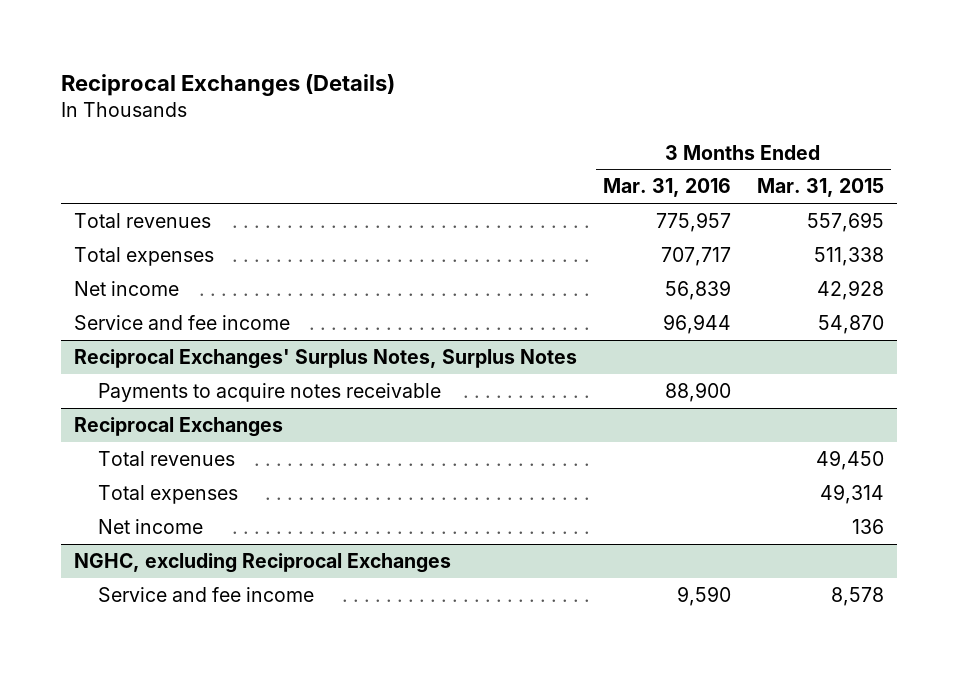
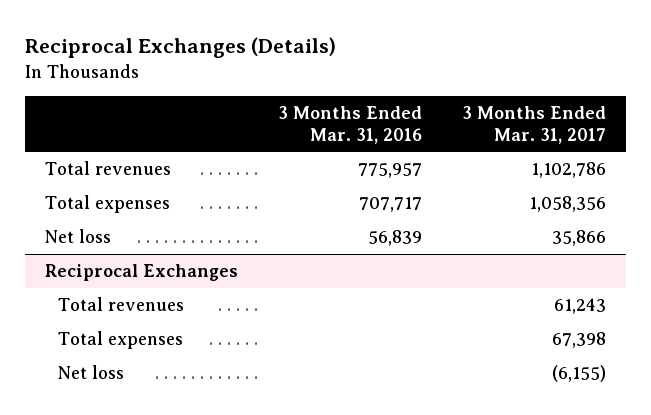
[757,178,885,198] Mar. 31, 2015 -> none
none -> [461,106,606,144] 3 Months Ended Mar. 31, 2017
[73,314,290,330] Service and fee income -> none
[73,348,577,369] Reciprocal Exchanges' Surplus Notes, Surplus Notes -> none
[97,382,441,402] Payments to acquire notes receivable -> none
[73,280,179,296] Net income -> [44,229,111,244] Net loss
[73,552,451,573] NGHC, excluding Reciprocal Exchanges -> none
[97,586,314,602] Service and fee income -> none
[97,518,203,534] Net income -> [58,365,125,380] Net loss

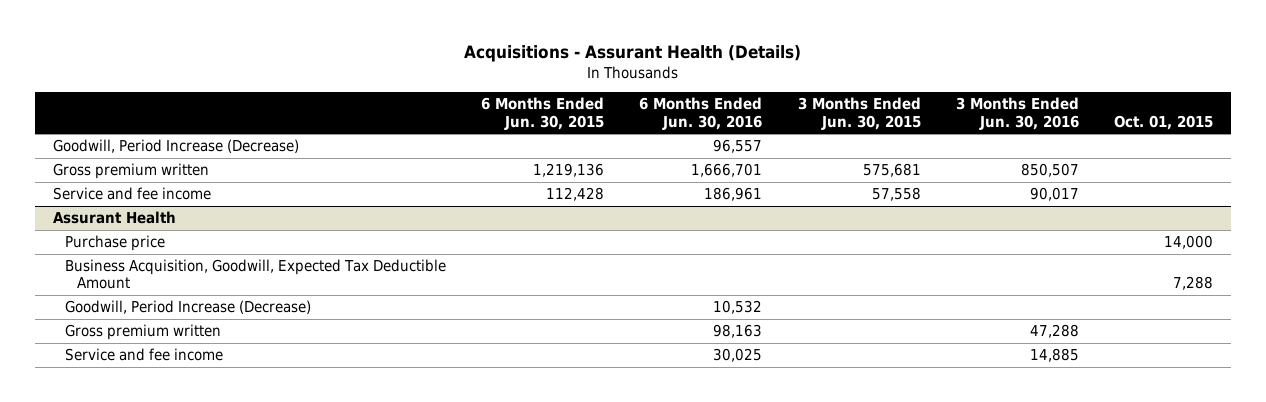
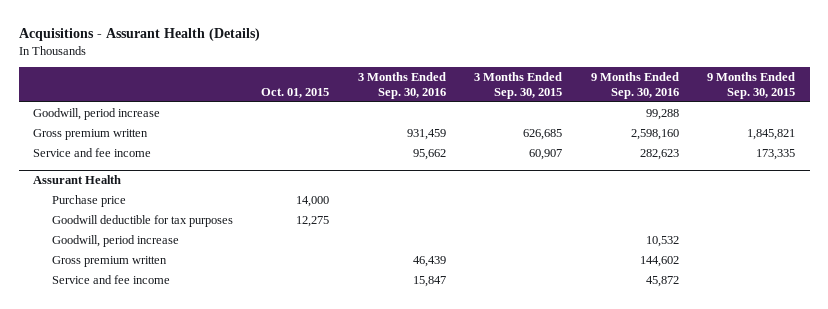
[481,97,605,130] 6 Months Ended Jun. 30, 2015 -> none
[639,97,763,130] 6 Months Ended Jun. 30, 2016 -> none
[797,97,921,130] 3 Months Ended Jun. 30, 2015 -> none
[956,97,1080,130] 3 Months Ended Jun. 30, 2016 -> none
none -> [357,71,446,100] 3 Months Ended Sep. 30, 2016
none -> [474,71,563,100] 3 Months Ended Sep. 30, 2015
none -> [590,71,679,100] 9 Months Ended Sep. 30, 2016
none -> [707,71,796,100] 9 Months Ended Sep. 30, 2015
[52,139,299,154] Goodwill, Period Increase (Decrease) -> [33,107,161,120] Goodwill, period increase
[64,259,446,290] Business Acquisition, Goodwill, Expected Tax Deductible Amount -> [51,214,233,227] Goodwill deductible for tax purposes
[1173,276,1214,291] 7,288 -> [296,215,330,227] 12,275
[64,300,311,315] Goodwill, Period Increase (Decrease) -> [51,234,179,247] Goodwill, period increase

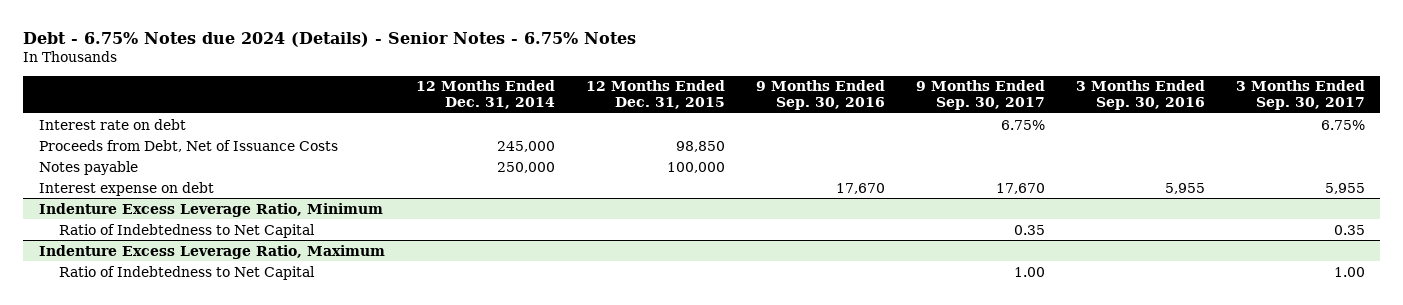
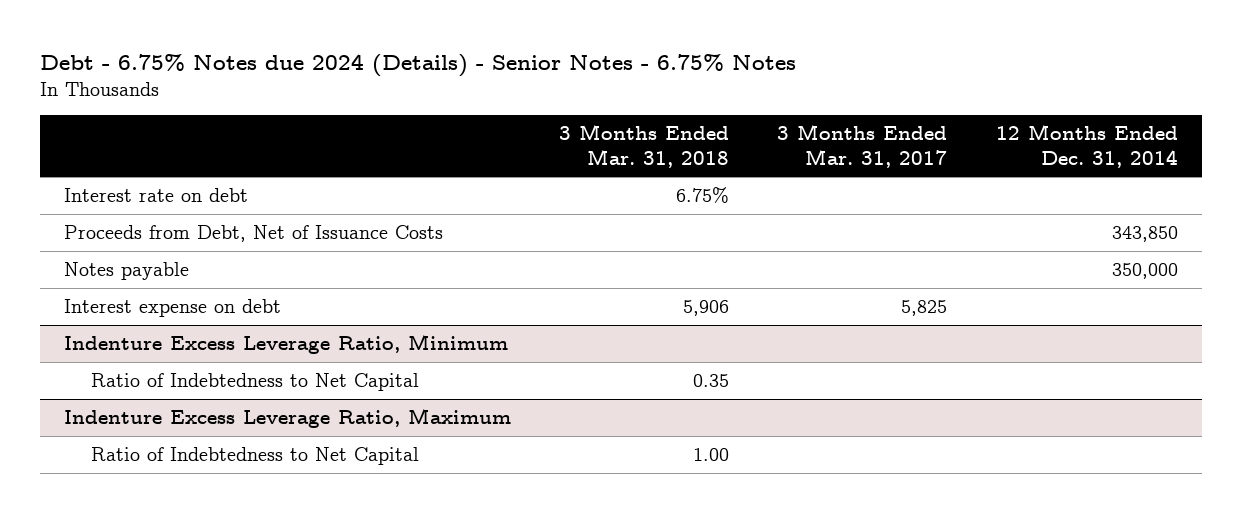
[585,80,725,110] 12 Months Ended Dec. 31, 2015 -> none
[755,80,885,111] 9 Months Ended Sep. 30, 2016 -> none
[915,80,1045,111] 9 Months Ended Sep. 30, 2017 -> none
[1075,80,1205,111] 3 Months Ended Sep. 30, 2016 -> none
[1235,80,1365,111] 3 Months Ended Sep. 30, 2017 -> none
none -> [558,124,729,168] 3 Months Ended Mar. 31, 2018
none -> [777,124,948,168] 3 Months Ended Mar. 31, 2017
[496,140,555,152] 245,000 -> [1111,226,1178,243] 343,850
[496,161,555,173] 250,000 -> [1111,263,1178,280] 350,000

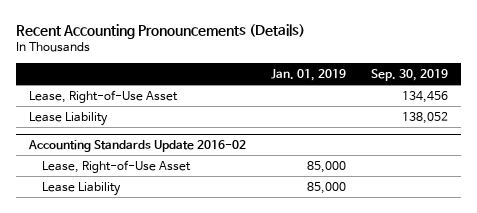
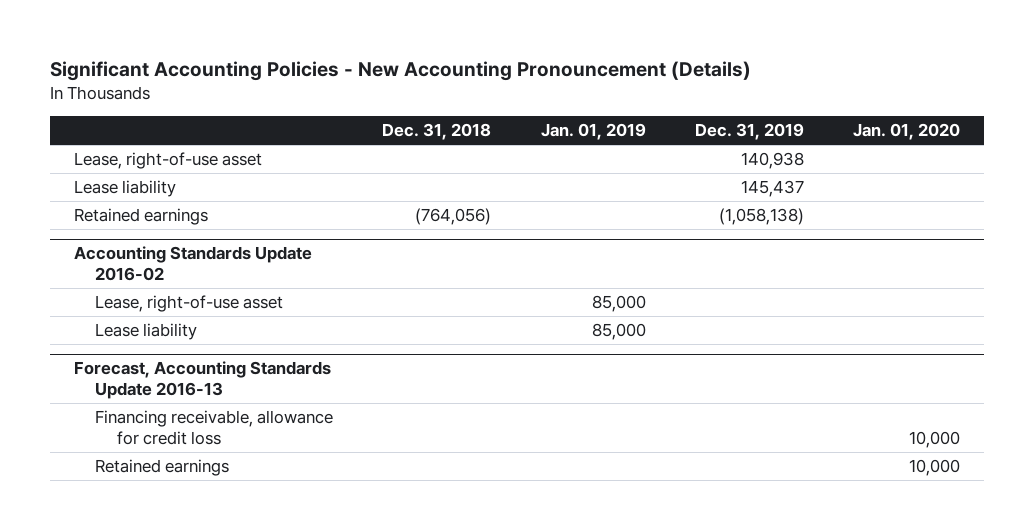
[16,23,306,39] Recent Accounting Pronouncements (Details) -> [49,61,751,82] Significant Accounting Policies - New Accounting Pronouncement (Details)
[371,69,449,82] Sep. 30, 2019 -> none
none -> [382,123,492,141] Dec. 31, 2018
none -> [694,123,804,141] Dec. 31, 2019
none -> [852,123,960,141] Jan. 01, 2020
[28,89,178,103] Lease, Right-of-Use Asset -> [74,152,263,170] Lease, right-of-use asset
[28,111,108,126] Lease Liability -> [74,180,177,198] Lease liability
none -> [74,208,209,226] Retained earnings
[42,159,192,173] Lease, Right-of-Use Asset -> [95,295,284,313] Lease, right-of-use asset
[42,181,122,196] Lease Liability -> [95,323,198,341] Lease liability
none -> [74,361,332,399] Forecast, Accounting Standards Update 2016-13
none -> [95,410,334,445] Financing receivable, allowance for credit loss
none -> [95,459,230,477] Retained earnings

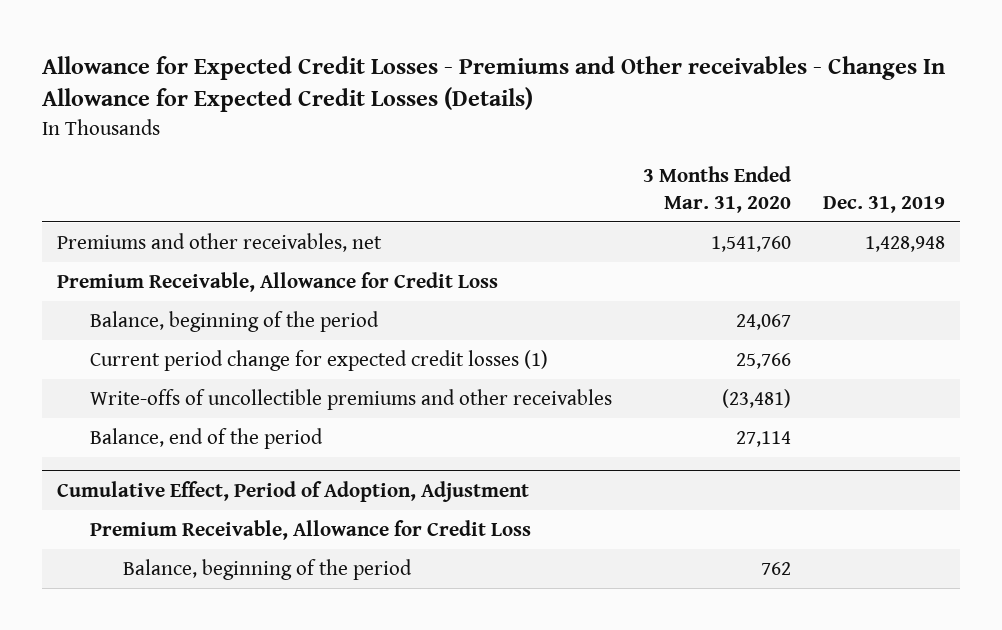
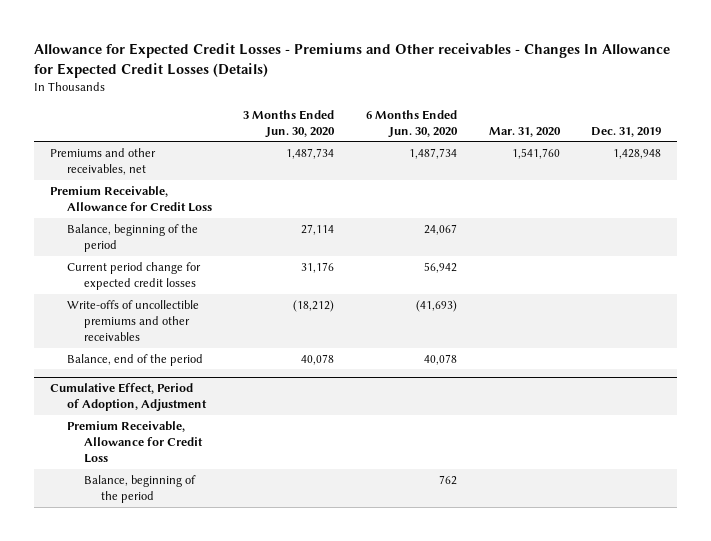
[643,165,792,213] 3 Months Ended Mar. 31, 2020 -> none
none -> [243,109,336,138] 3 Months Ended Jun. 30, 2020
none -> [365,109,458,138] 6 Months Ended Jun. 30, 2020
none -> [488,126,561,137] Mar. 31, 2020
[90,350,549,372] Current period change for expected credit losses (1) -> [66,261,201,291] Current period change for expected credit losses

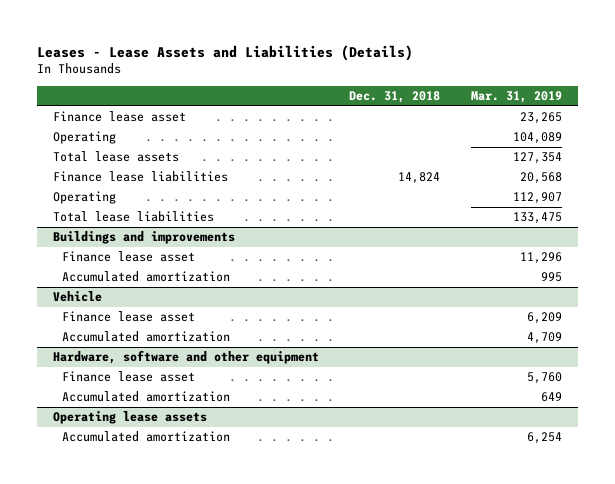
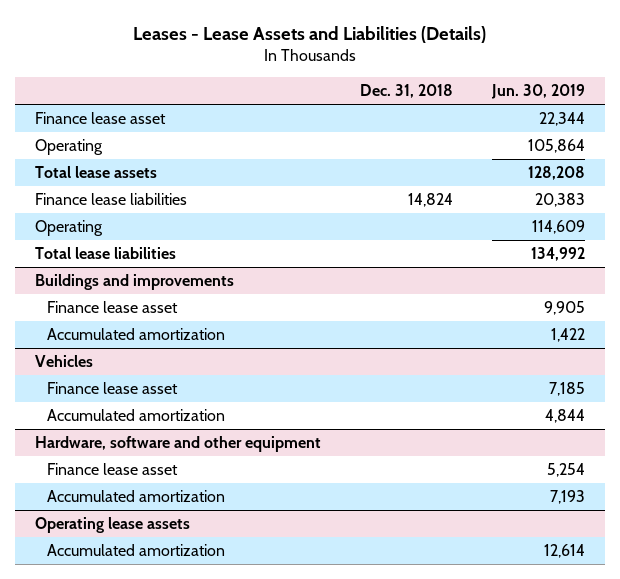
[471,91,563,104] Mar. 31, 2019 -> none
none -> [491,84,586,100] Jun. 30, 2019
[52,291,102,303] Vehicle -> [34,354,93,367] Vehicles

